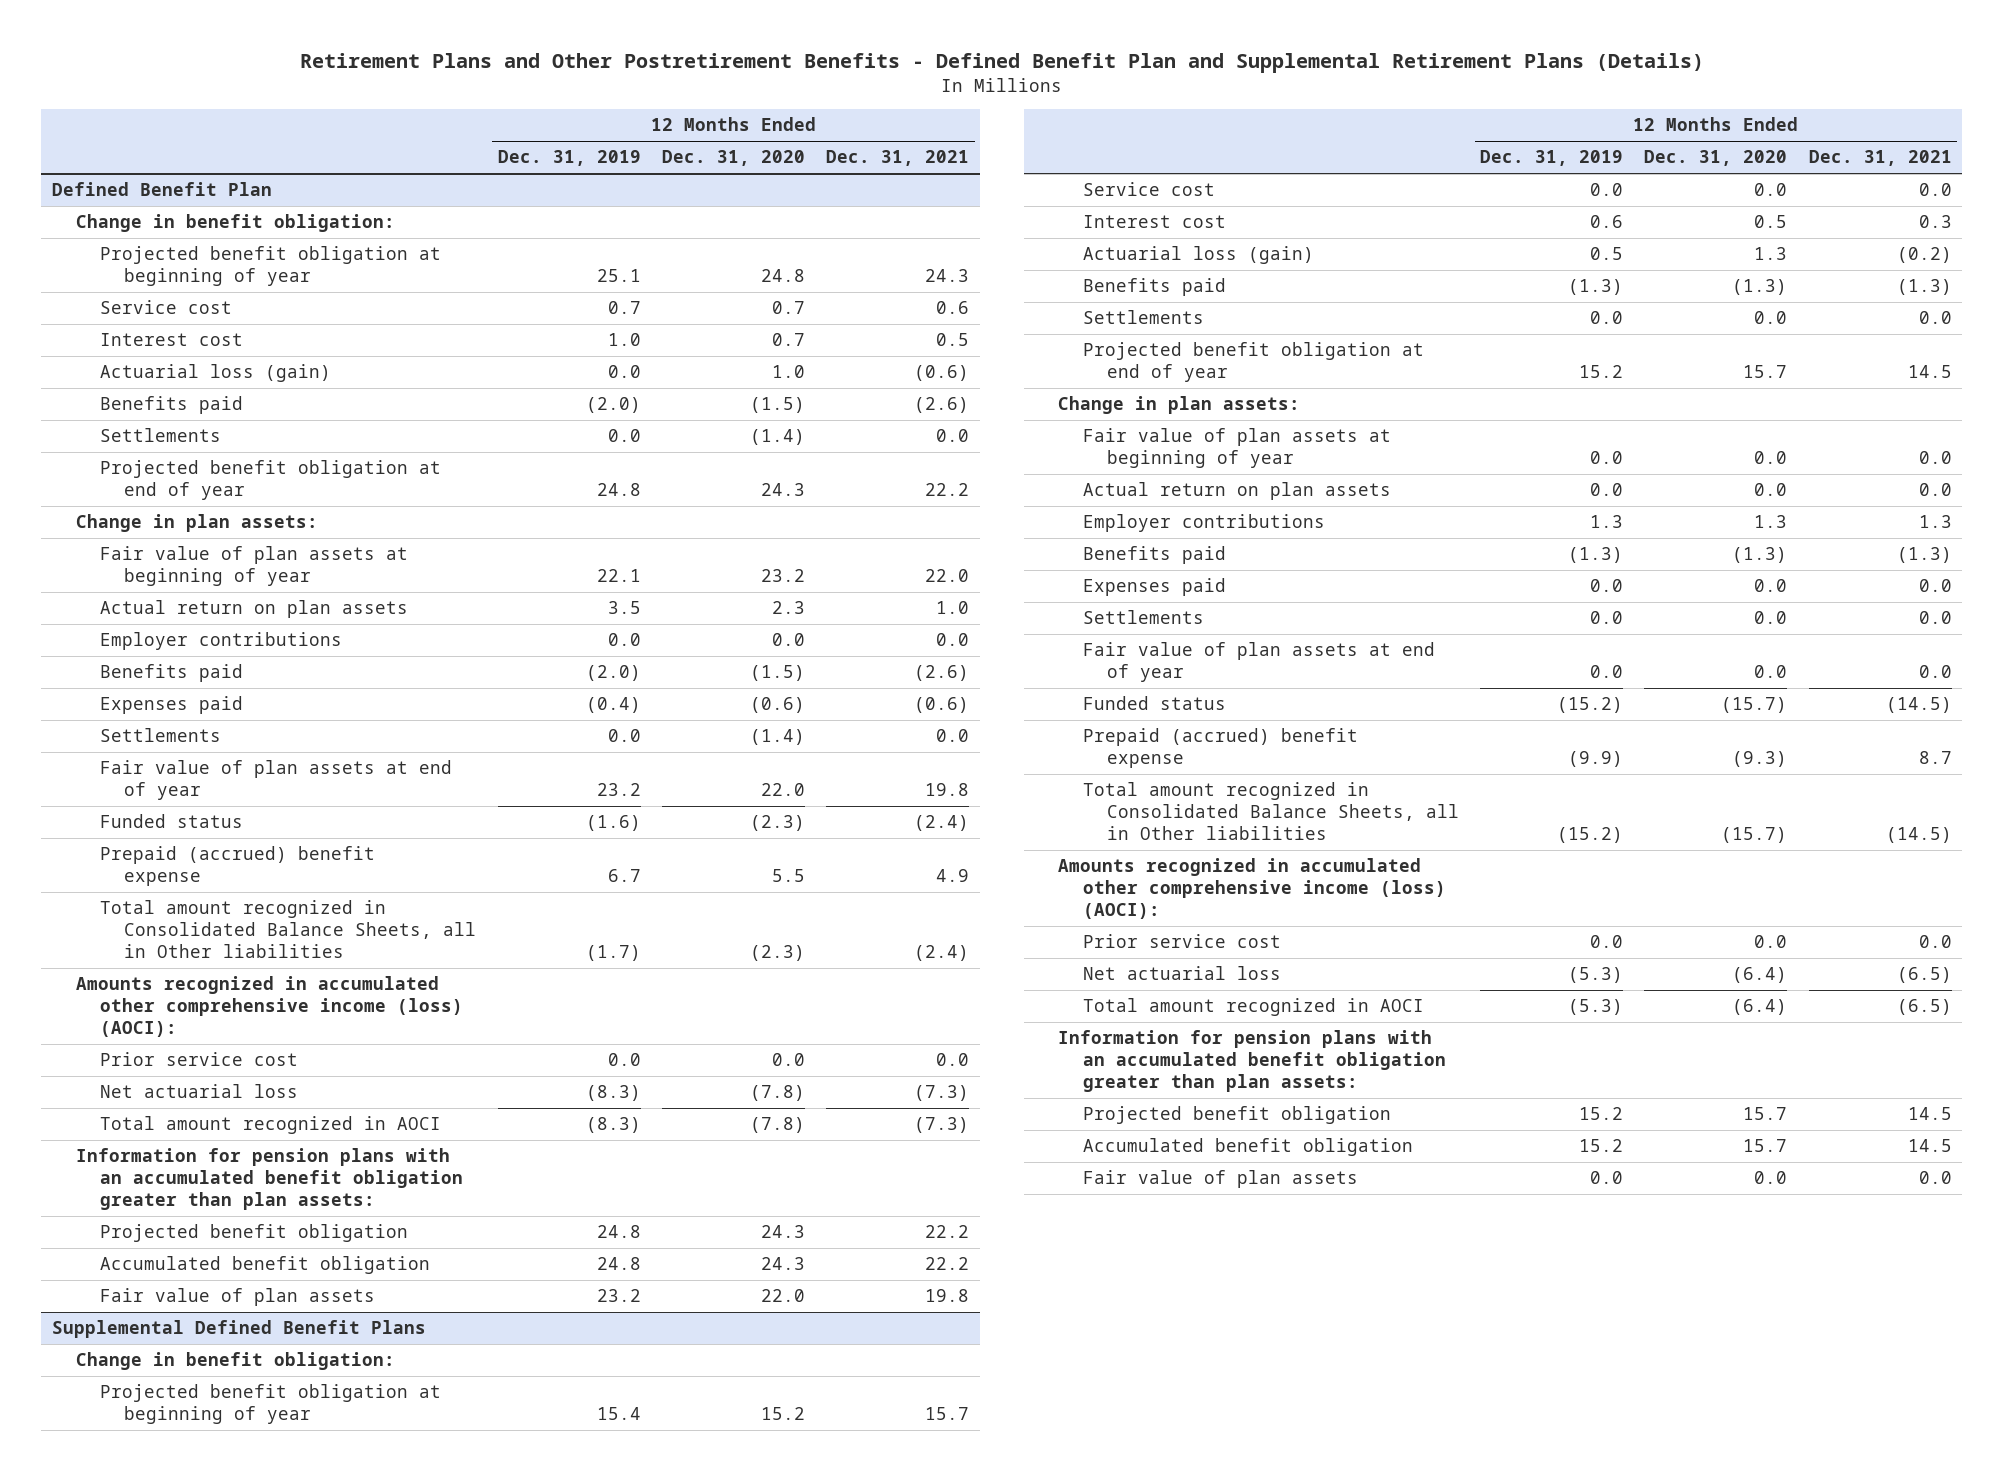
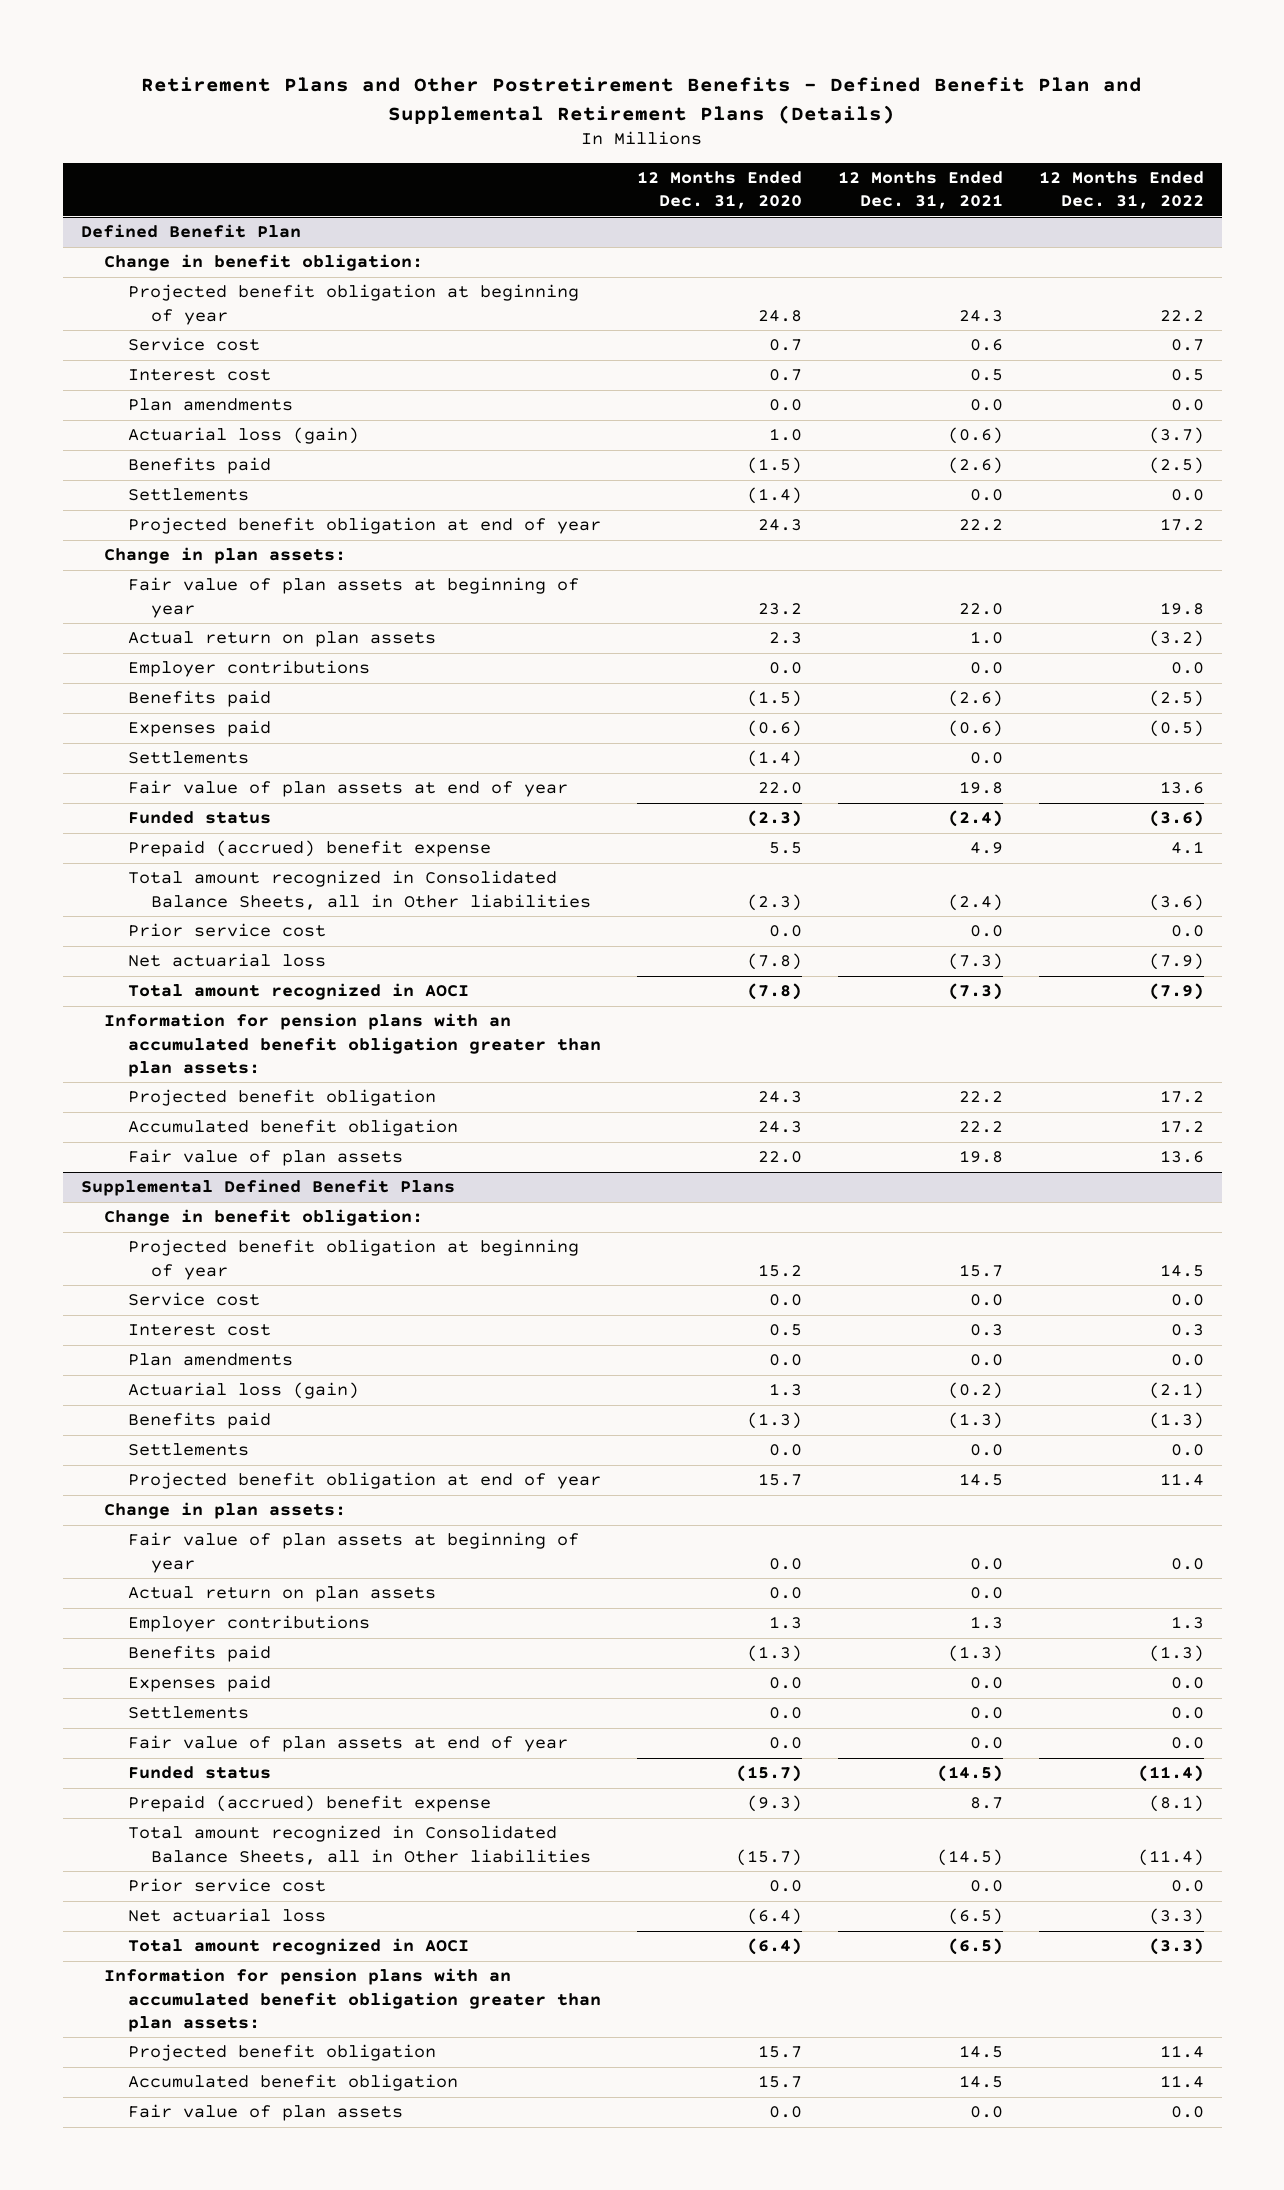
[497,150,641,167] Dec. 31, 2019 -> none
none -> [1038,171,1204,210] 12 Months Ended Dec. 31, 2022
none -> [127,398,293,412] Plan amendments
[76,976,464,1038] Amounts recognized in accumulated other comprehensive income (loss) (AOCI): -> none
none -> [127,1353,293,1367] Plan amendments
[1058,858,1446,920] Amounts recognized in accumulated other comprehensive income (loss) (AOCI): -> none

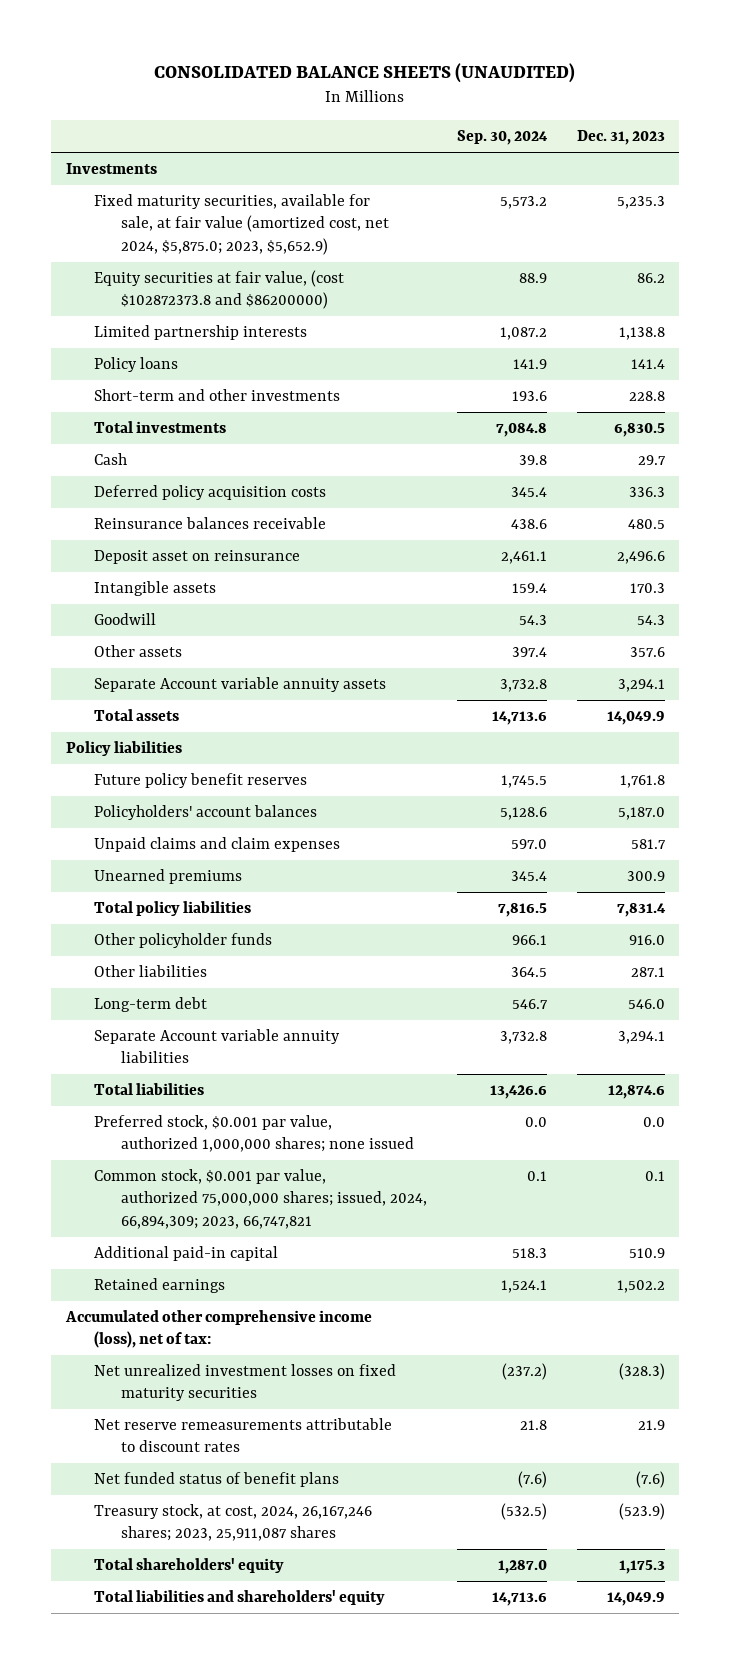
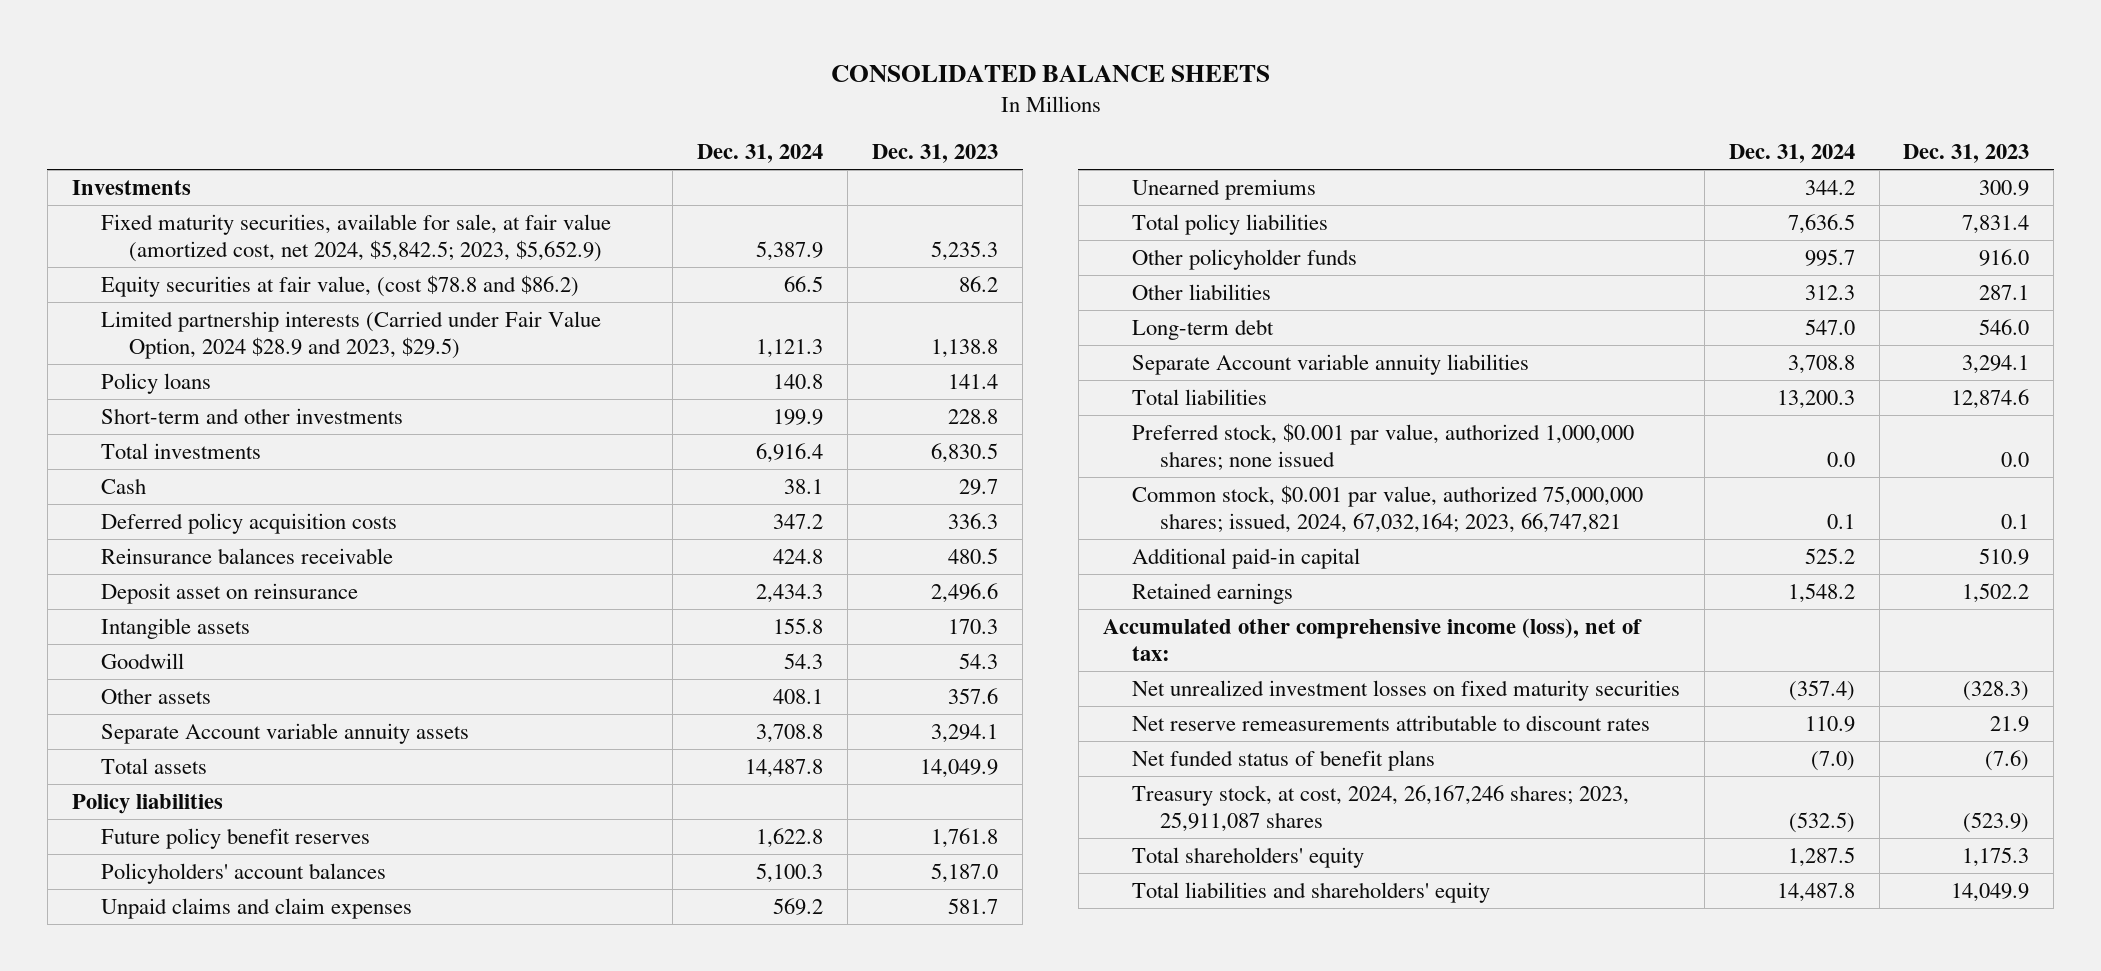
[154,63,576,84] CONSOLIDATED BALANCE SHEETS (UNAUDITED) -> [830,64,1270,82] CONSOLIDATED BALANCE SHEETS
[456,130,548,146] Sep. 30, 2024 -> none
none -> [697,143,824,163] Dec. 31, 2024
[93,194,390,255] Fixed maturity securities, available for sale, at fair value (amortized cost, net 2024, $5,875.0; 2023, $5,652.9) -> [100,213,611,263] Fixed maturity securities, available for sale, at fair value (amortized cost, net 2024, $5,842.5; 2023, $5,652.9)
[93,270,344,310] Equity securities at fair value, (cost $102872373.8 and $86200000) -> [100,274,579,297] Equity securities at fair value, (cost $78.8 and $86.2)
[93,325,307,341] Limited partnership interests -> [100,310,601,360] Limited partnership interests (Carried under Fair Value Option, 2024 $28.9 and 2023, $29.5)
[93,1169,428,1229] Common stock, $0.001 par value, authorized 75,000,000 shares; issued, 2024, 66,894,309; 2023, 66,747,821 -> [1131,484,1643,534] Common stock, $0.001 par value, authorized 75,000,000 shares; issued, 2024, 67,032,164; 2023, 66,747,821

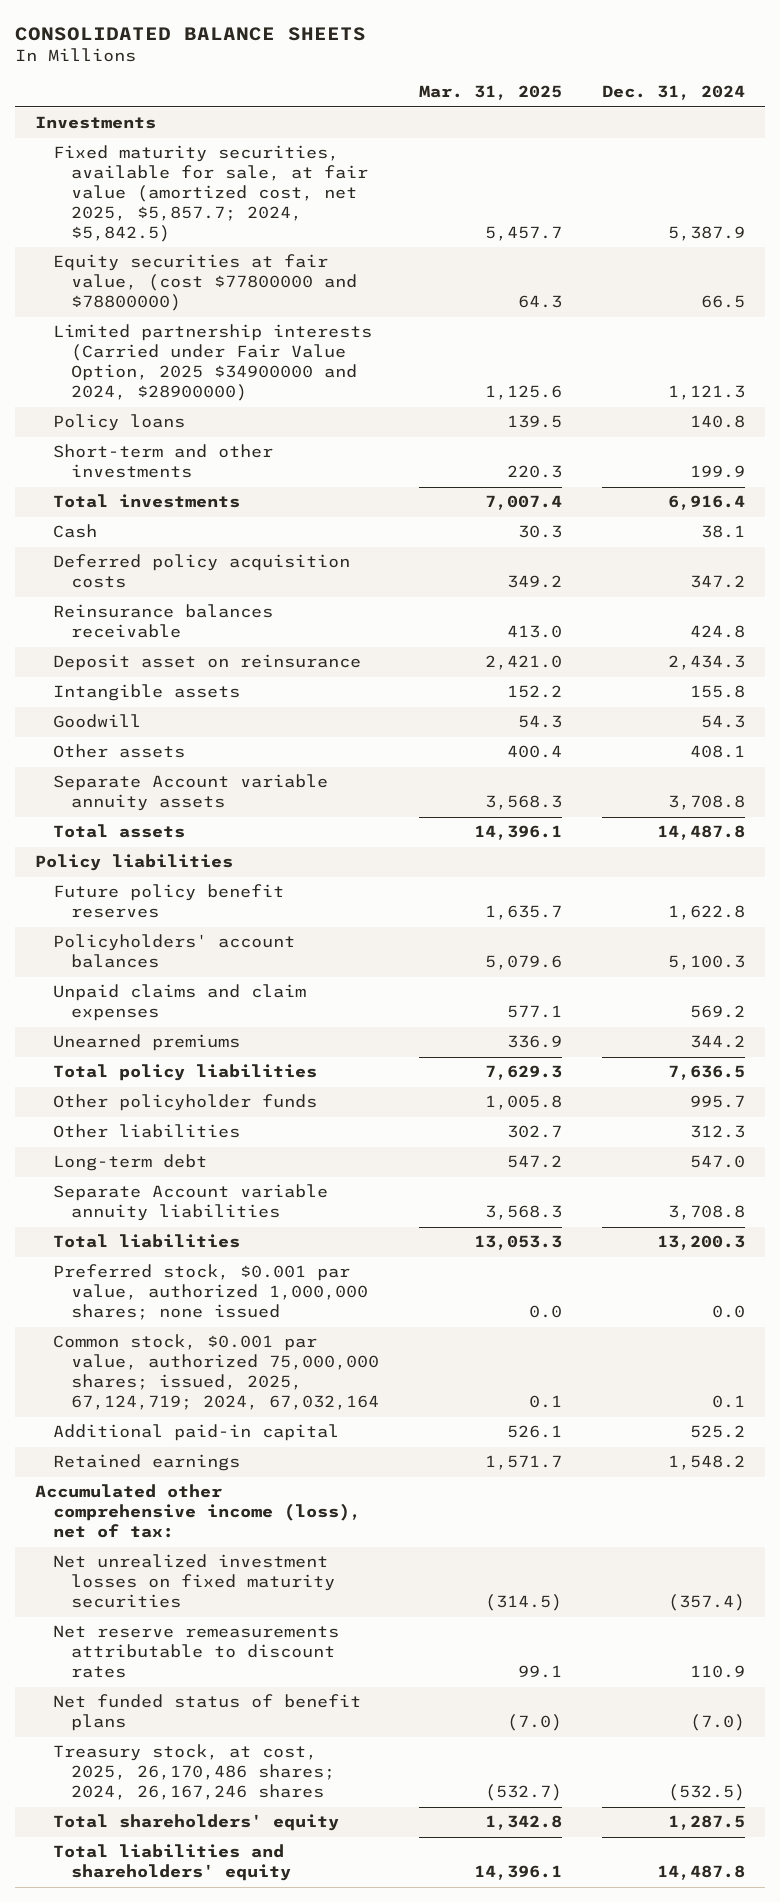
[872,143,999,163] Dec. 31, 2023 -> none
none -> [418,85,562,101] Mar. 31, 2025
[100,213,611,263] Fixed maturity securities, available for sale, at fair value (amortized cost, net 2024, $5,842.5; 2023, $5,652.9) -> [52,145,368,243] Fixed maturity securities, available for sale, at fair value (amortized cost, net 2025, $5,857.7; 2024, $5,842.5)
[100,274,579,297] Equity securities at fair value, (cost $78.8 and $86.2) -> [52,254,357,312] Equity securities at fair value, (cost $77800000 and $78800000)
[100,310,601,360] Limited partnership interests (Carried under Fair Value Option, 2024 $28.9 and 2023, $29.5) -> [52,324,372,402] Limited partnership interests (Carried under Fair Value Option, 2025 $34900000 and 2024, $28900000)
[1131,484,1643,534] Common stock, $0.001 par value, authorized 75,000,000 shares; issued, 2024, 67,032,164; 2023, 66,747,821 -> [52,1334,379,1411] Common stock, $0.001 par value, authorized 75,000,000 shares; issued, 2025, 67,124,719; 2024, 67,032,164
[1131,784,1629,833] Treasury stock, at cost, 2024, 26,167,246 shares; 2023, 25,911,087 shares -> [52,1744,335,1801] Treasury stock, at cost, 2025, 26,170,486 shares; 2024, 26,167,246 shares

